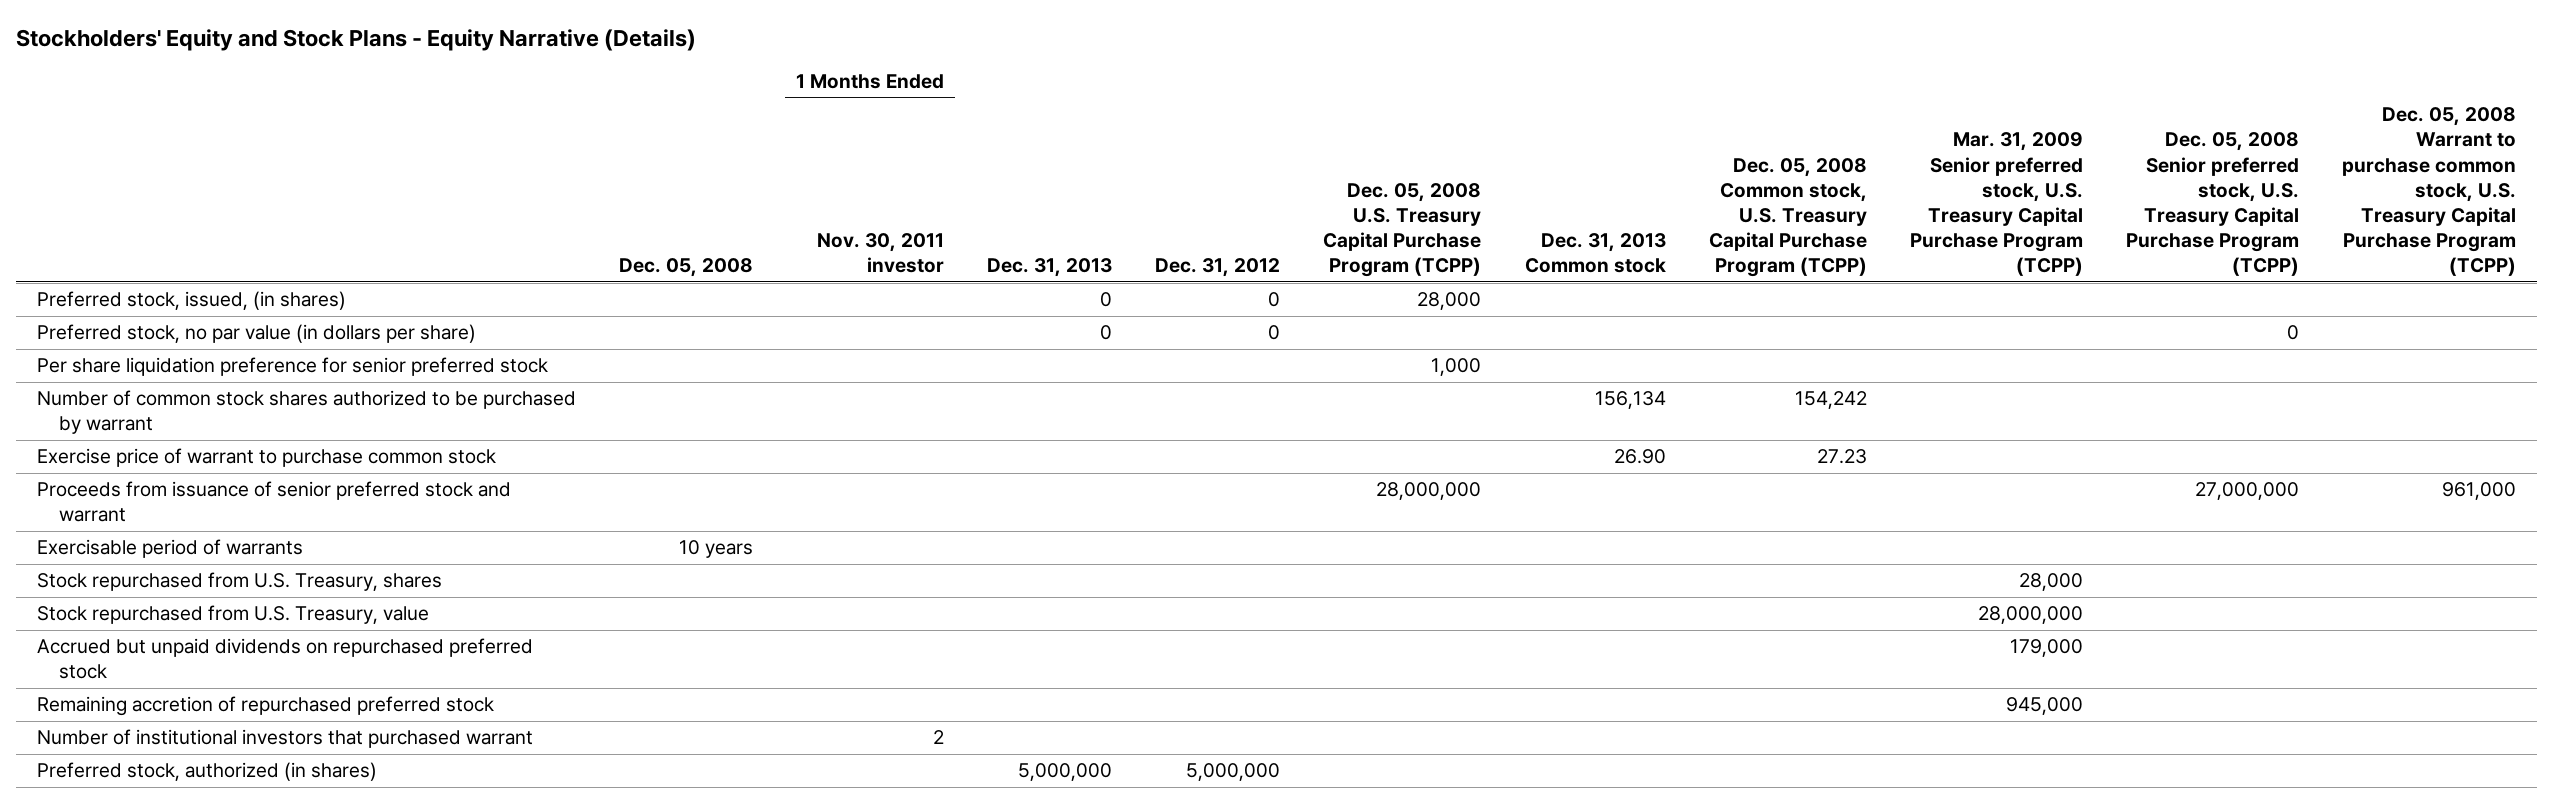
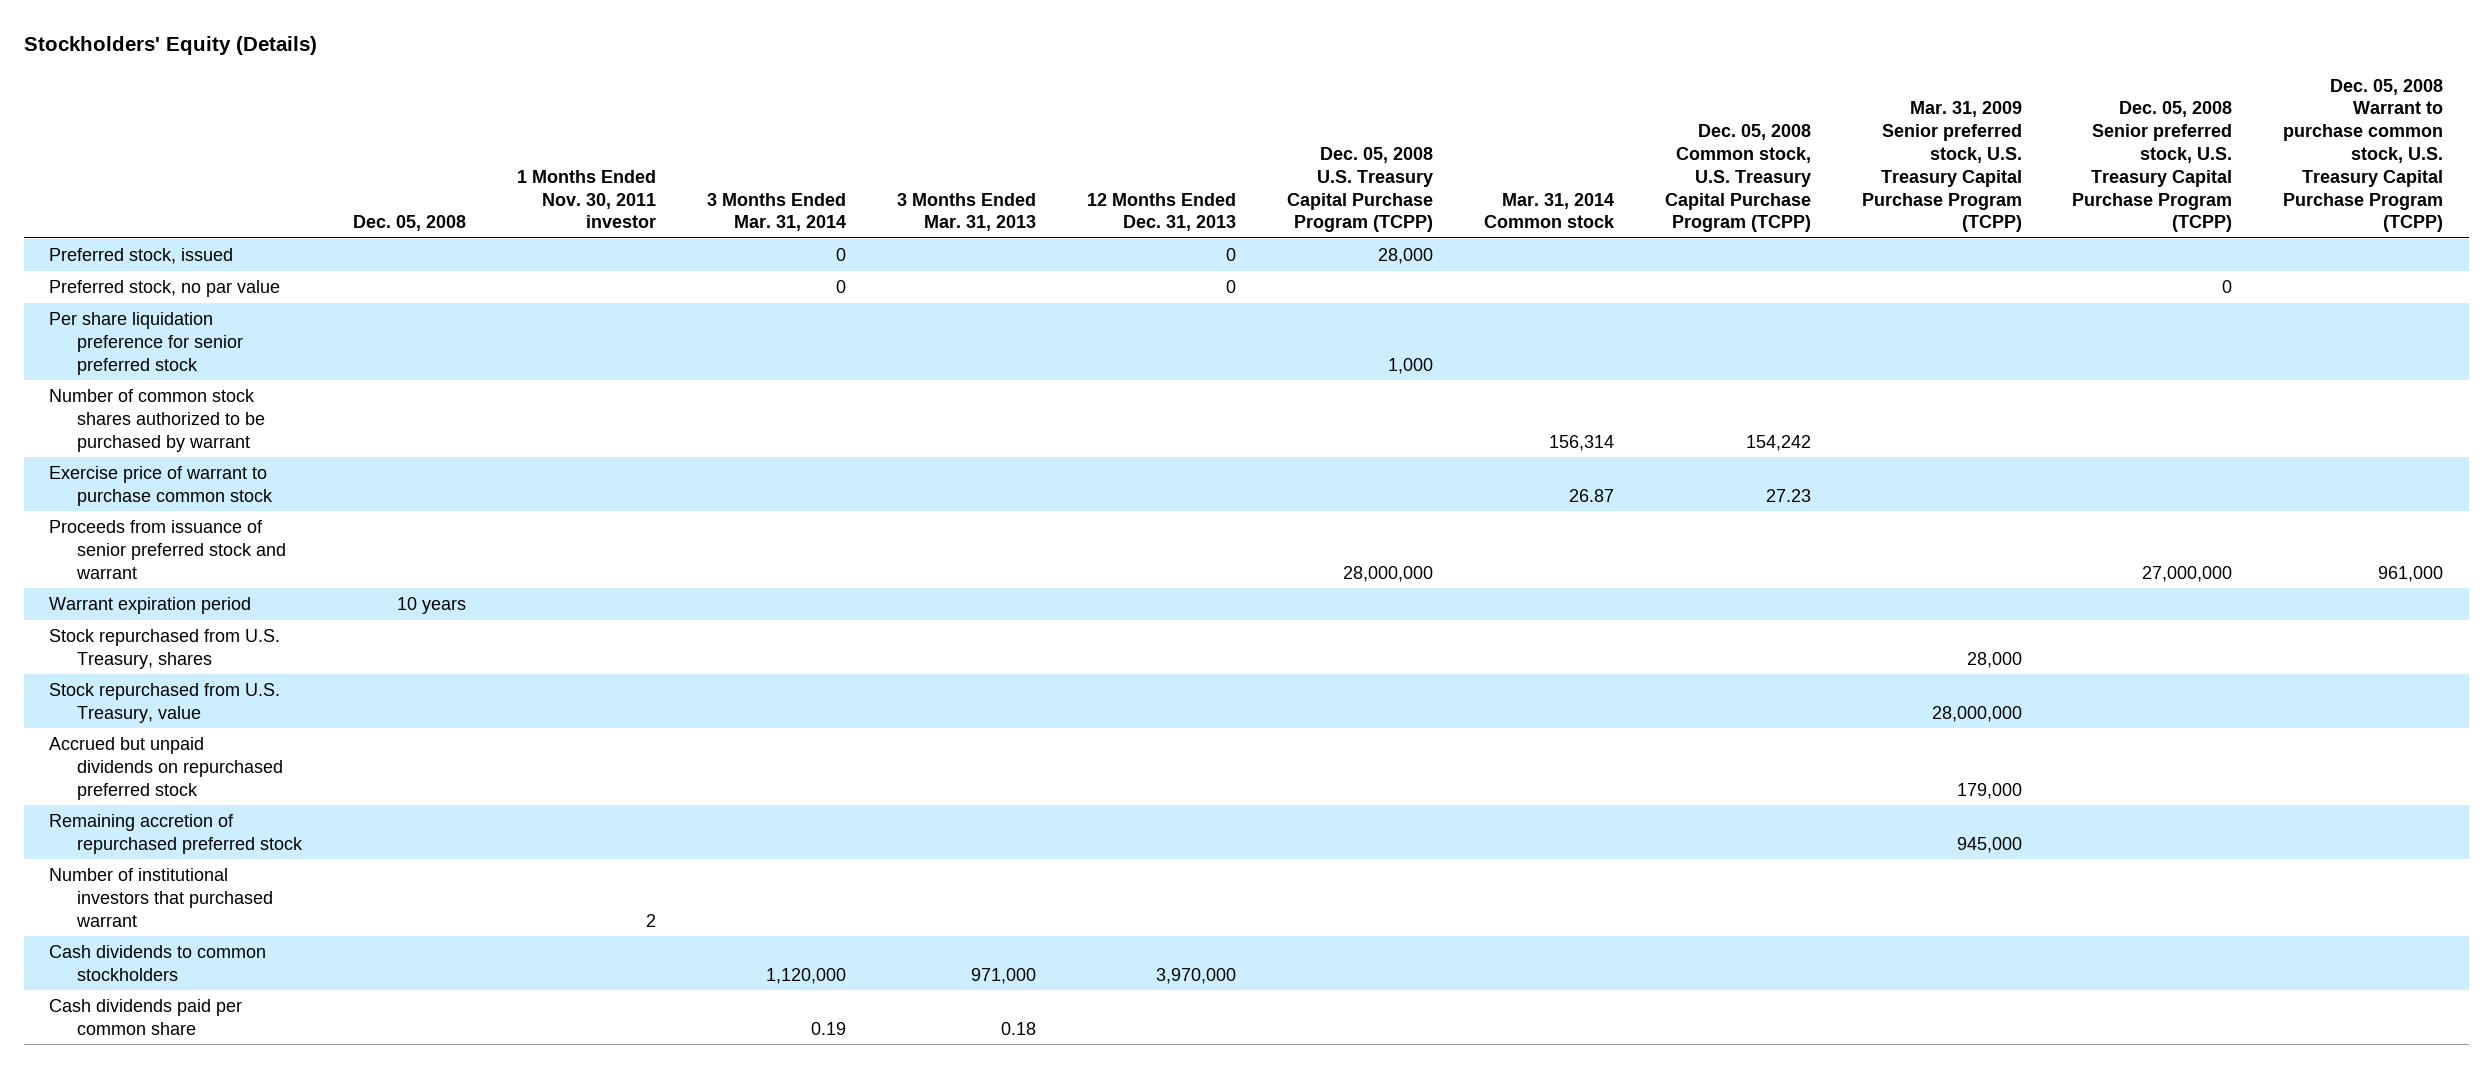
[15,28,696,51] Stockholders' Equity and Stock Plans - Equity Narrative (Details) -> [23,36,317,56] Stockholders' Equity (Details)
[987,258,1113,278] Dec. 31, 2013 -> none
[1155,258,1281,278] Dec. 31, 2012 -> none
[1524,232,1666,274] Dec. 31, 2013 Common stock -> none
none -> [706,192,846,232] 3 Months Ended Mar. 31, 2014
none -> [896,192,1036,232] 3 Months Ended Mar. 31, 2013
none -> [1086,192,1236,232] 12 Months Ended Dec. 31, 2013
none -> [1483,192,1615,229] Mar. 31, 2014 Common stock
[37,291,347,311] Preferred stock, issued, (in shares) -> [48,248,233,265] Preferred stock, issued
[37,324,477,344] Preferred stock, no par value (in dollars per share) -> [48,280,280,298] Preferred stock, no par value
[37,539,304,559] Exercisable period of warrants -> [48,597,251,615] Warrant expiration period
[37,762,378,782] Preferred stock, authorized (in shares) -> none
none -> [48,945,266,981] Cash dividends to common stockholders
none -> [48,999,242,1035] Cash dividends paid per common share

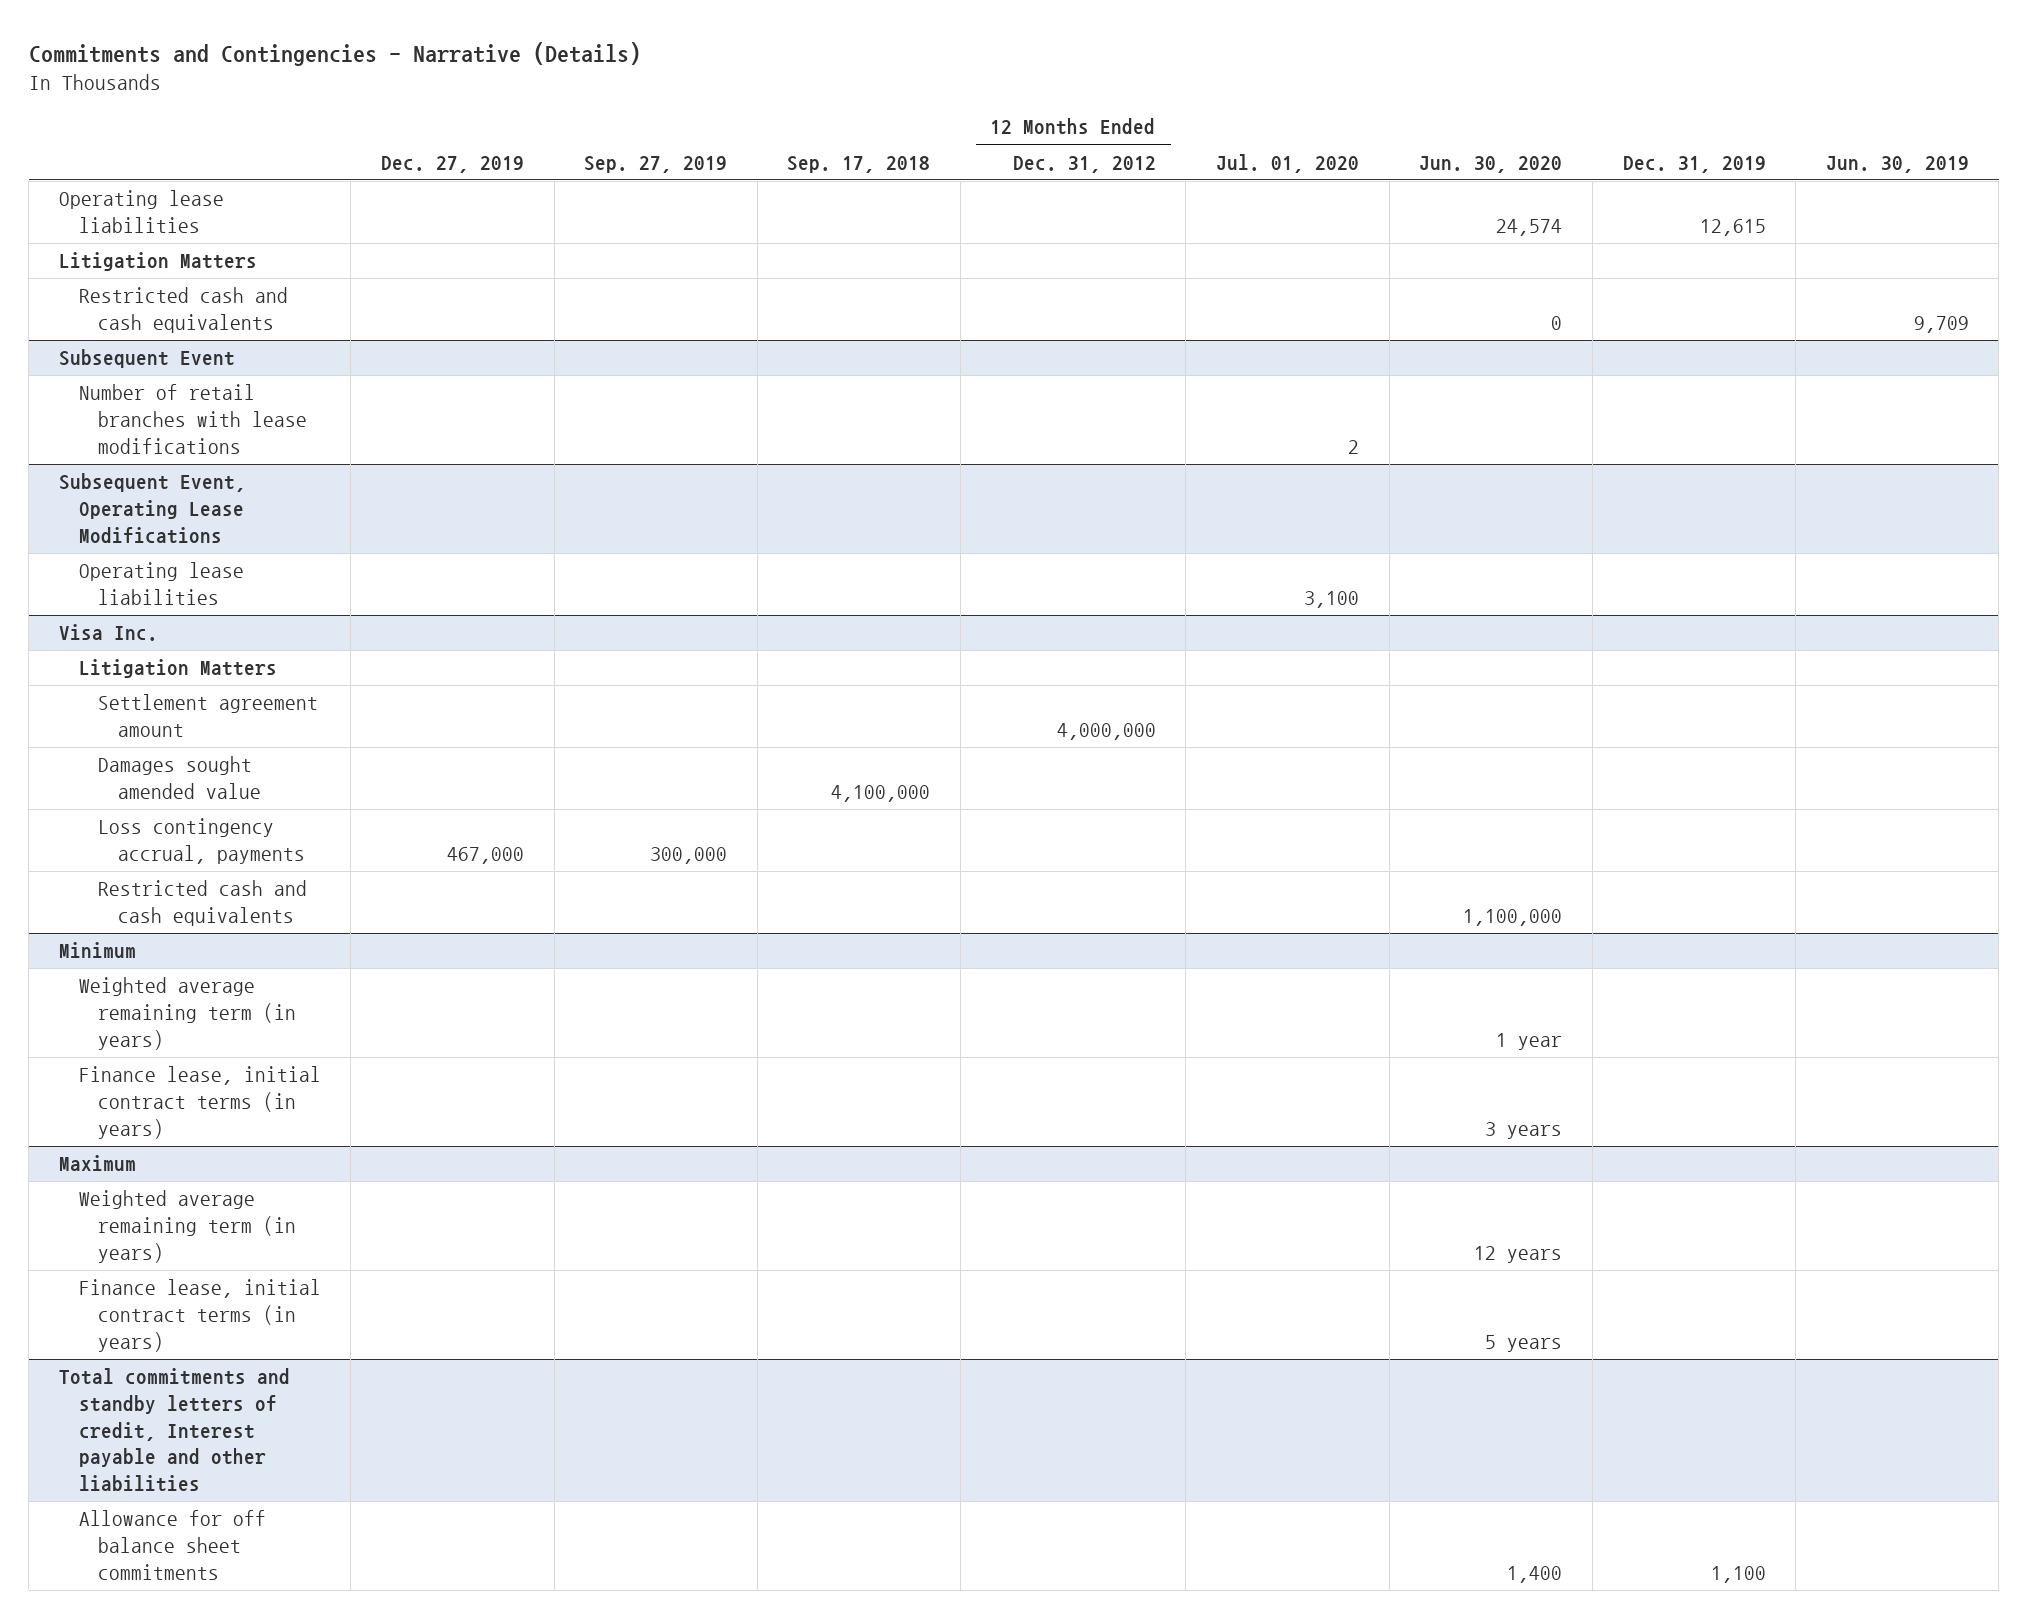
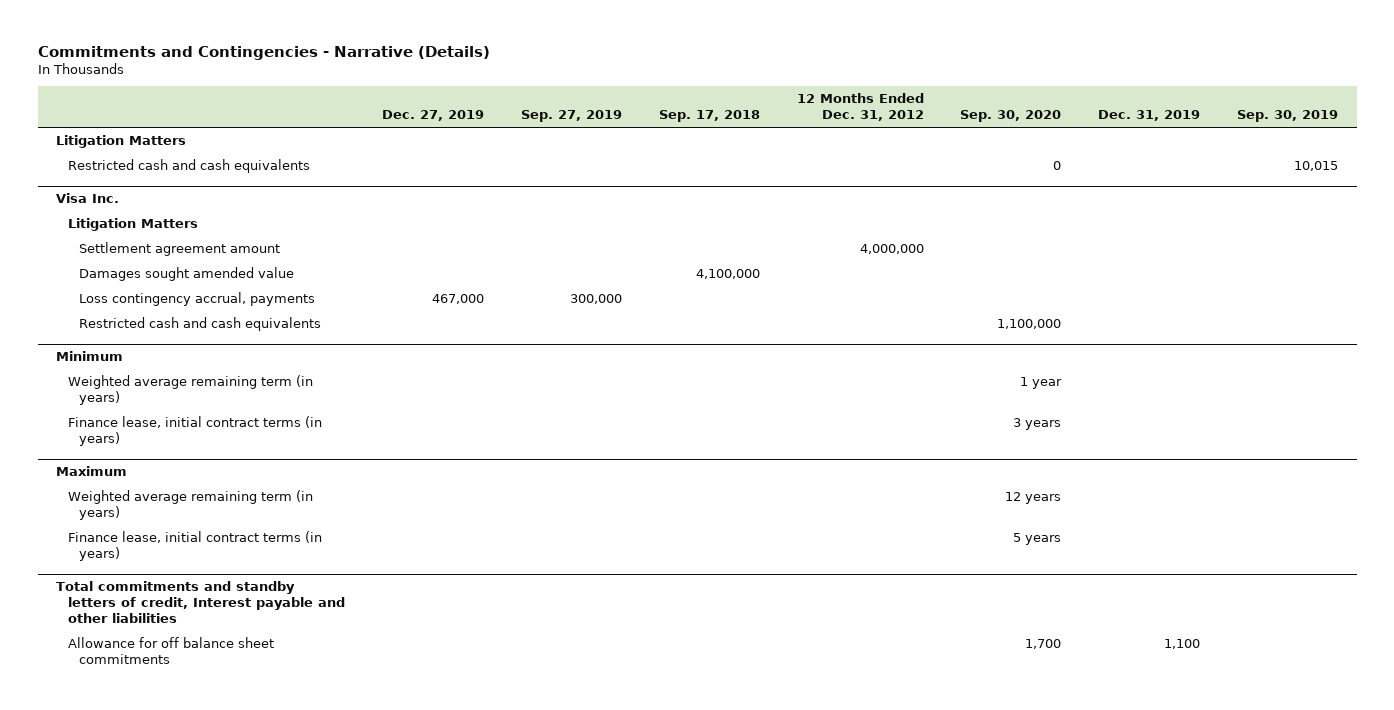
[1215,153,1359,173] Jul. 01, 2020 -> none
[1419,155,1563,173] Jun. 30, 2020 -> none
[1825,155,1969,173] Jun. 30, 2019 -> none
none -> [960,110,1062,123] Sep. 30, 2020
none -> [1237,110,1339,123] Sep. 30, 2019
[59,190,225,233] Operating lease liabilities -> none
[59,349,236,369] Subsequent Event -> none
[78,384,308,454] Number of retail branches with lease modifications -> none
[59,473,247,544] Subsequent Event, Operating Lease Modifications -> none
[78,562,244,605] Operating lease liabilities -> none

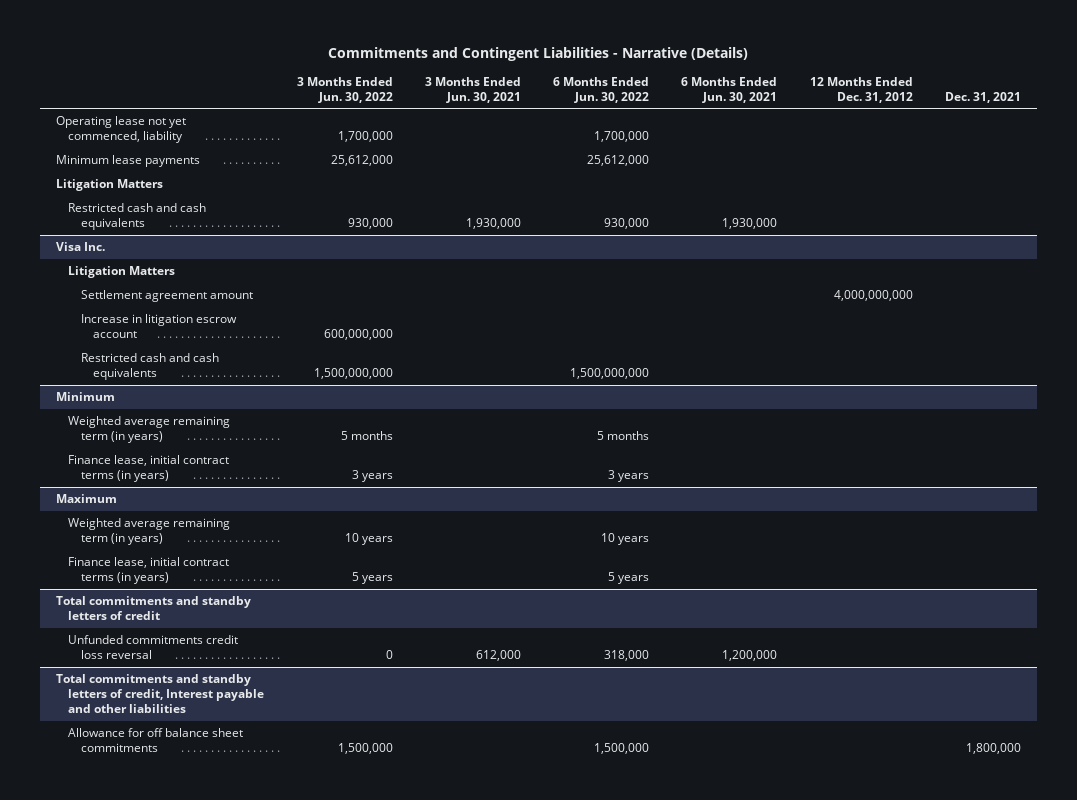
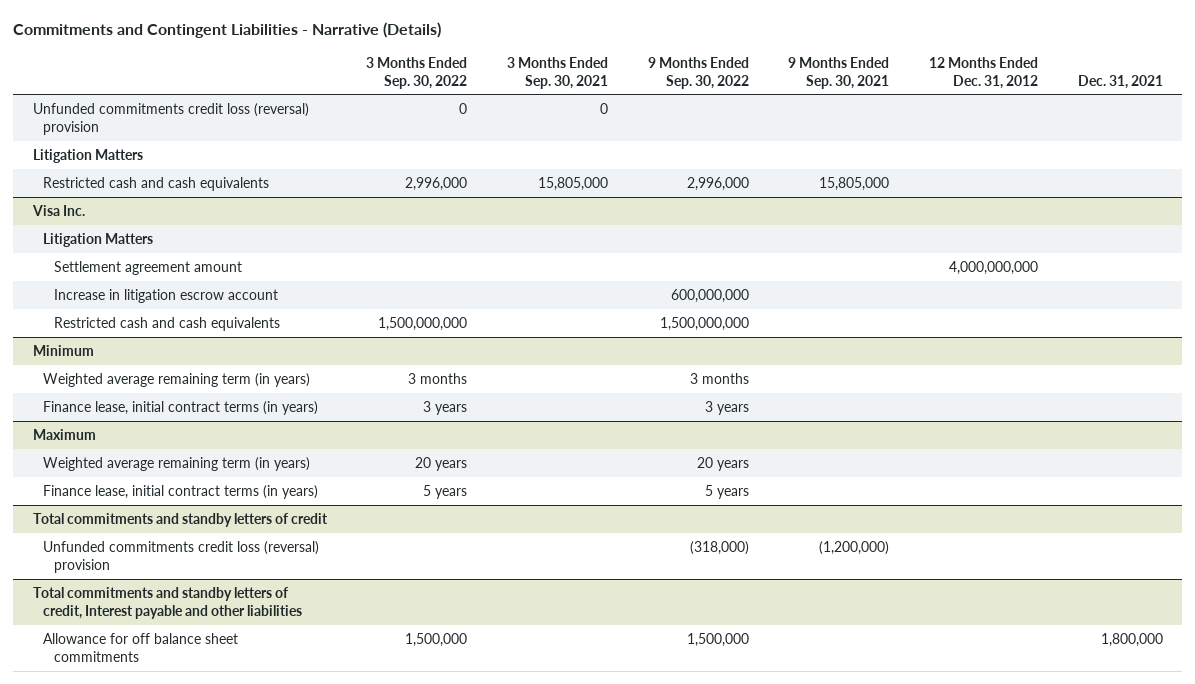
[296,76,393,103] 3 Months Ended Jun. 30, 2022 -> none
[424,76,521,103] 3 Months Ended Jun. 30, 2021 -> none
[553,76,650,103] 6 Months Ended Jun. 30, 2022 -> none
[681,76,778,103] 6 Months Ended Jun. 30, 2021 -> none
none -> [366,56,468,89] 3 Months Ended Sep. 30, 2022
none -> [506,56,608,89] 3 Months Ended Sep. 30, 2021
none -> [647,56,749,89] 9 Months Ended Sep. 30, 2022
none -> [788,56,890,89] 9 Months Ended Sep. 30, 2021
[55,116,186,143] Operating lease not yet commenced, liability -> none
[55,155,200,168] Minimum lease payments -> none
none -> [32,102,309,136] Unfunded commitments credit loss (reversal) provision
[68,635,239,659] Unfunded commitments credit loss reversal -> [43,540,320,574] Unfunded commitments credit loss (reversal) provision

